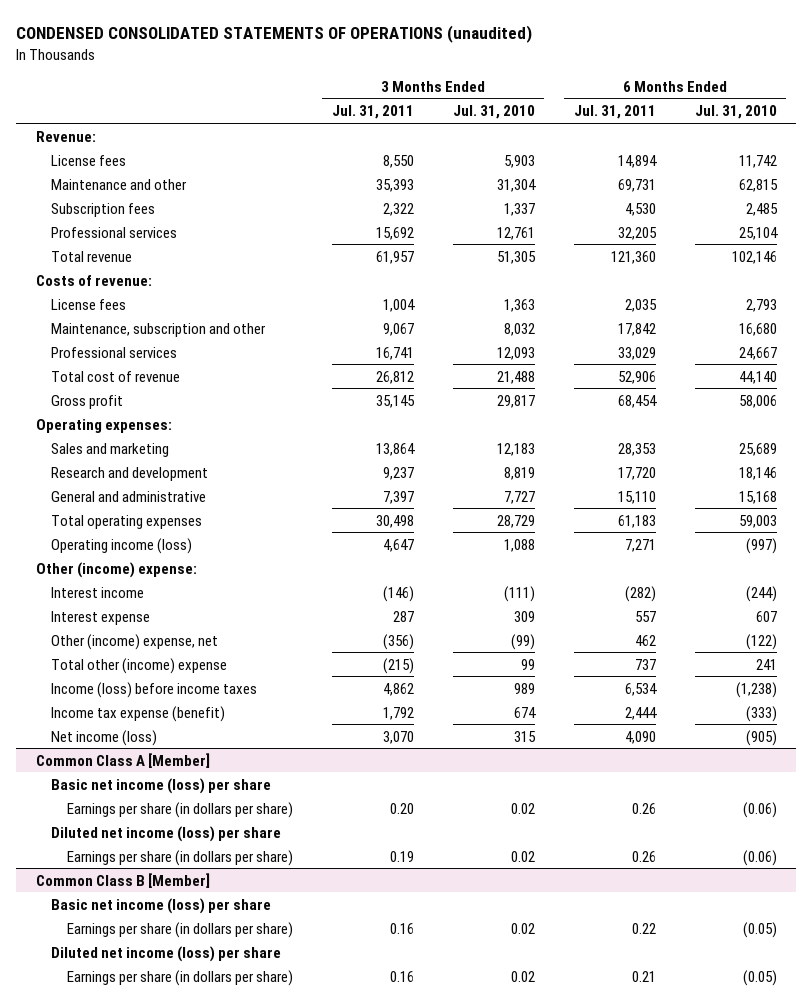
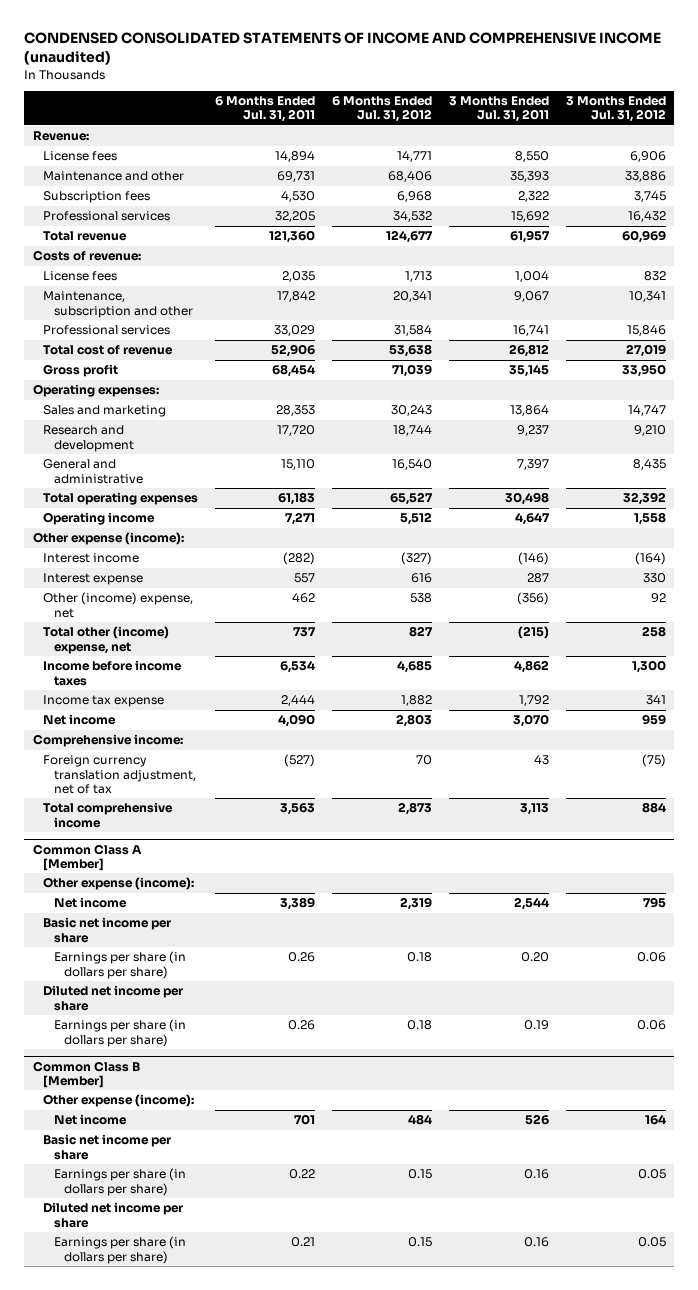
[16,25,533,44] CONDENSED CONSOLIDATED STATEMENTS OF OPERATIONS (unaudited) -> [24,32,662,66] CONDENSED CONSOLIDATED STATEMENTS OF INCOME AND COMPREHENSIVE INCOME (unaudited)
[452,105,535,120] Jul. 31, 2010 -> none
[694,105,777,120] Jul. 31, 2010 -> none
none -> [331,96,432,123] 6 Months Ended Jul. 31, 2012
none -> [565,96,666,123] 3 Months Ended Jul. 31, 2012
[51,537,193,554] Operating income (loss) -> [43,512,156,526] Operating income
[35,561,197,578] Other (income) expense: -> [32,532,184,546] Other expense (income):
[51,657,228,674] Total other (income) expense -> [43,626,170,654] Total other (income) expense, net
[51,681,258,698] Income (loss) before income taxes -> [43,660,183,686] Income before income taxes
[51,705,226,722] Income tax expense (benefit) -> [43,695,165,708] Income tax expense
[51,729,158,746] Net income (loss) -> [43,714,117,726] Net income
none -> [32,734,183,748] Comprehensive income:
none -> [43,755,196,795] Foreign currency translation adjustment, net of tax
none -> [43,802,174,828] Total comprehensive income
none -> [43,877,195,891] Other expense (income):
none -> [53,897,127,909] Net income
[51,777,272,794] Basic net income (loss) per share -> [43,917,172,943] Basic net income per share
[51,825,282,842] Diluted net income (loss) per share -> [43,985,184,1011] Diluted net income per share
none -> [43,1094,195,1108] Other expense (income):
none -> [53,1114,127,1126] Net income
[51,897,272,914] Basic net income (loss) per share -> [43,1134,172,1160] Basic net income per share
[51,945,282,962] Diluted net income (loss) per share -> [43,1202,184,1228] Diluted net income per share

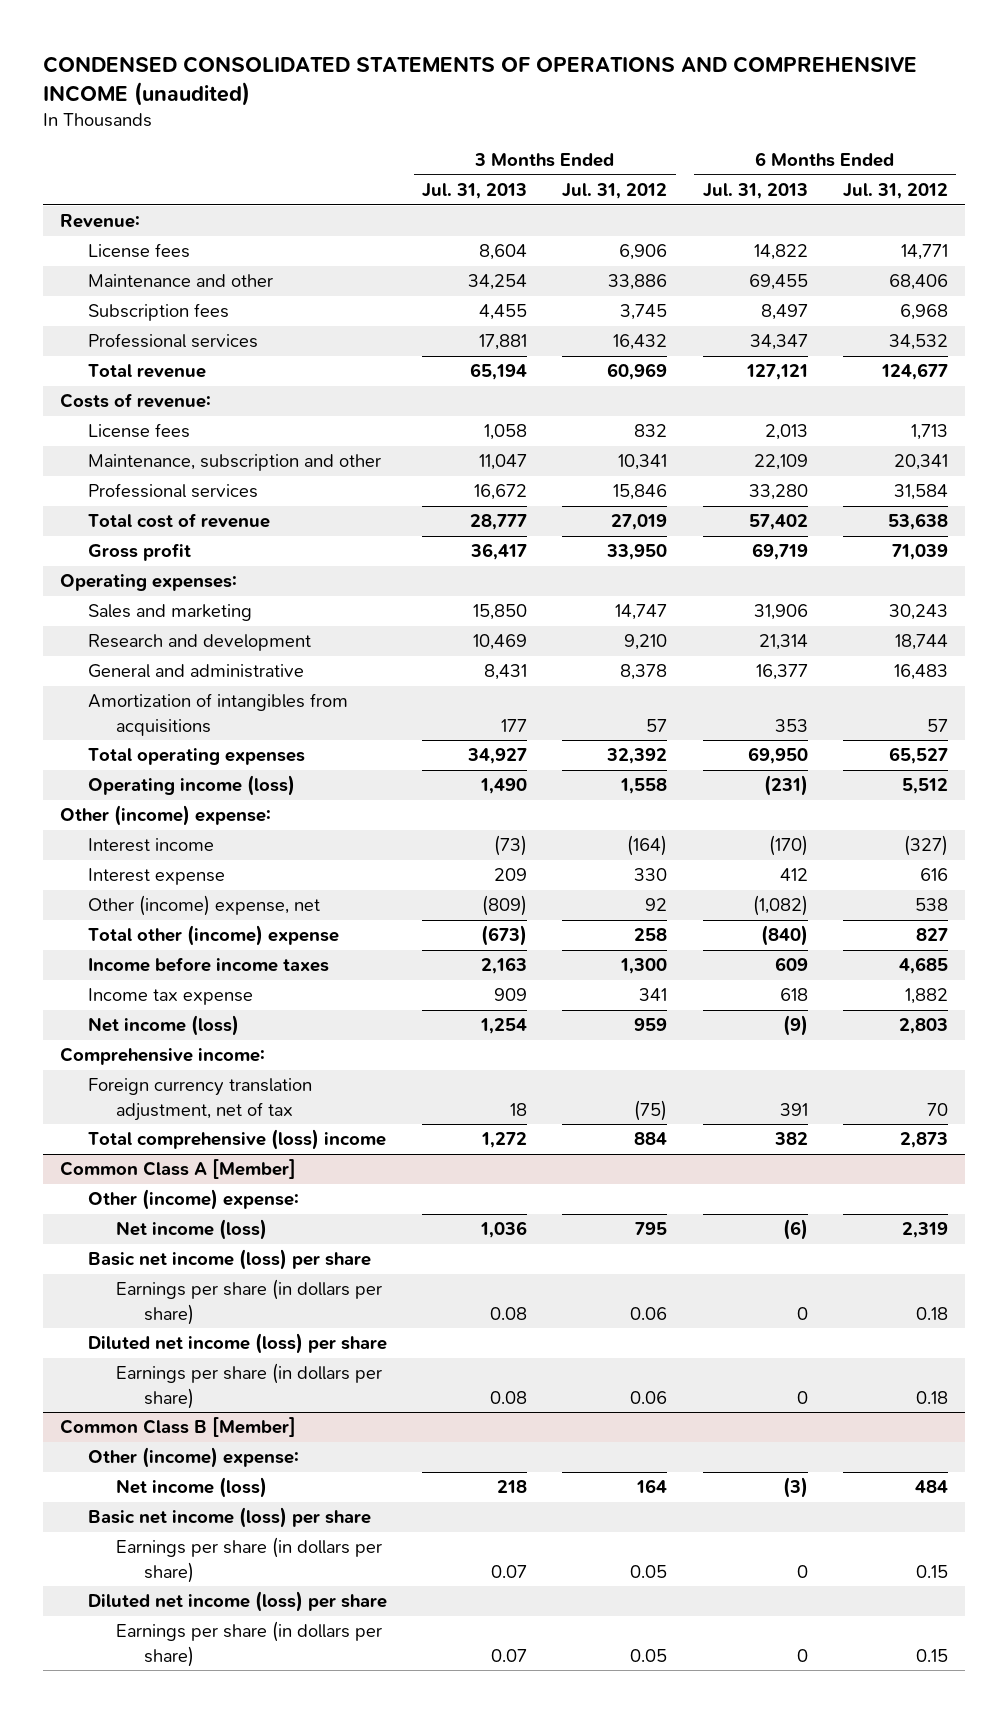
[24,32,662,66] CONDENSED CONSOLIDATED STATEMENTS OF INCOME AND COMPREHENSIVE INCOME (unaudited) -> [42,55,917,106] CONDENSED CONSOLIDATED STATEMENTS OF OPERATIONS AND COMPREHENSIVE INCOME (unaudited)
[214,96,315,123] 6 Months Ended Jul. 31, 2011 -> none
[448,96,549,123] 3 Months Ended Jul. 31, 2011 -> none
none -> [422,182,528,199] Jul. 31, 2013
none -> [702,182,808,199] Jul. 31, 2013
[391,459,432,471] 16,540 -> [893,664,948,681] 16,483
[632,459,666,471] 8,435 -> [620,664,668,681] 8,378
none -> [88,693,349,736] Amortization of intangibles from acquisitions
[43,512,156,526] Operating income -> [88,775,296,797] Operating income (loss)
[32,532,184,546] Other expense (income): -> [60,805,272,827] Other (income) expense:
[43,626,170,654] Total other (income) expense, net -> [88,925,340,947] Total other (income) expense
[43,714,117,726] Net income -> [88,1015,240,1037] Net income (loss)
[43,802,174,828] Total comprehensive income -> [88,1129,387,1151] Total comprehensive (loss) income
[43,877,195,891] Other expense (income): -> [88,1189,300,1211] Other (income) expense:
[53,897,127,909] Net income -> [116,1219,268,1241] Net income (loss)
[43,917,172,943] Basic net income per share -> [88,1249,372,1271] Basic net income (loss) per share
[43,985,184,1011] Diluted net income per share -> [88,1333,388,1355] Diluted net income (loss) per share
[43,1094,195,1108] Other expense (income): -> [88,1447,300,1469] Other (income) expense:
[53,1114,127,1126] Net income -> [116,1477,268,1499] Net income (loss)
[43,1134,172,1160] Basic net income per share -> [88,1507,372,1529] Basic net income (loss) per share
[43,1202,184,1228] Diluted net income per share -> [88,1591,388,1613] Diluted net income (loss) per share

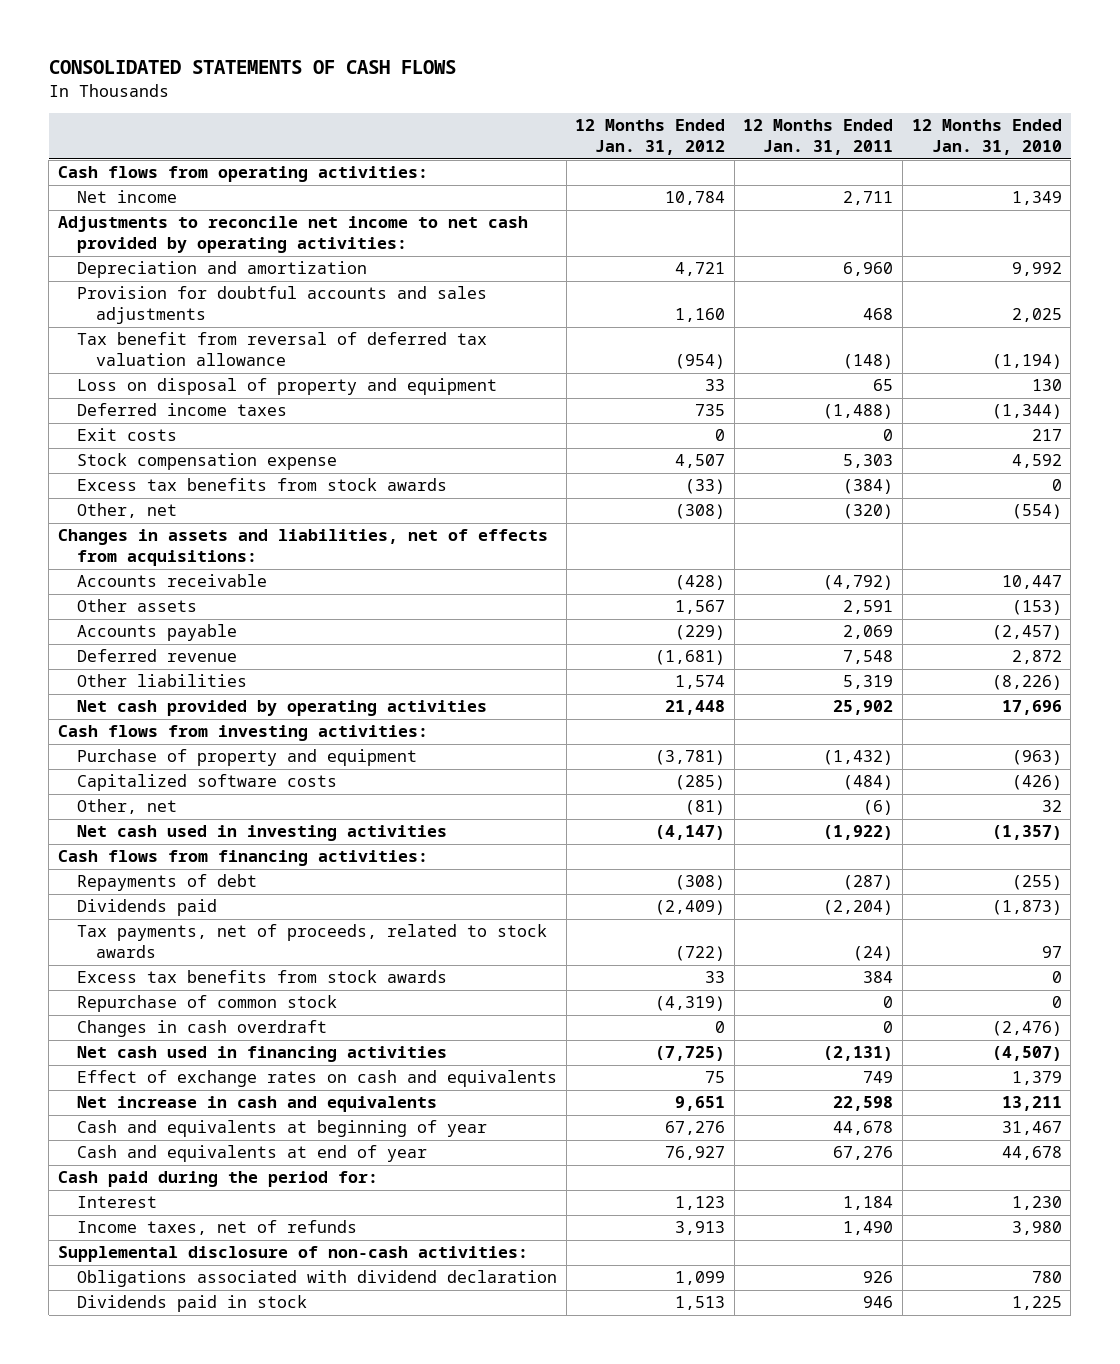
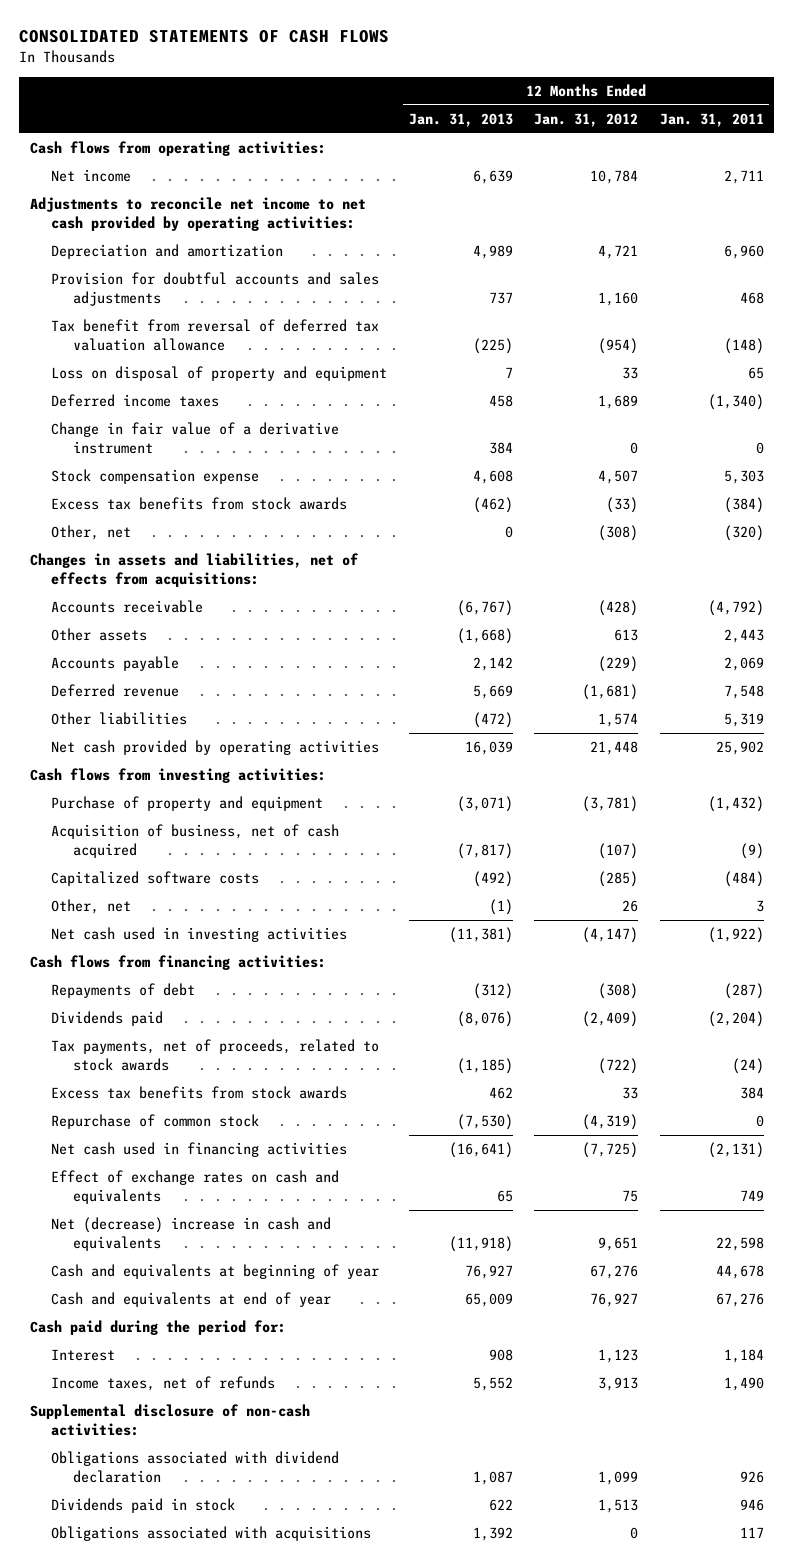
[911,119,1062,156] 12 Months Ended Jan. 31, 2010 -> none
none -> [408,112,513,127] Jan. 31, 2013
[77,428,178,442] Exit costs -> none
[695,404,726,417] 735 -> [598,395,639,410] 1,689
[823,404,894,420] (1,488) -> [707,394,764,411] (1,340)
none -> [51,422,340,454] Change in fair value of a derivative instrument
[675,600,726,615] 1,567 -> [614,629,639,642] 613
[843,600,894,615] 2,591 -> [723,629,764,644] 2,443
none -> [51,824,340,858] Acquisition of business, net of cash acquired
[685,800,726,816] (81) -> [622,900,639,913] 26
[863,800,894,816] (6) -> [755,900,764,913] 3
[77,1020,328,1038] Changes in cash overdraft -> none
[77,1096,438,1113] Net increase in cash and equivalents -> [51,1217,332,1251] Net (decrease) increase in cash and equivalents
none -> [51,1526,372,1542] Obligations associated with acquisitions

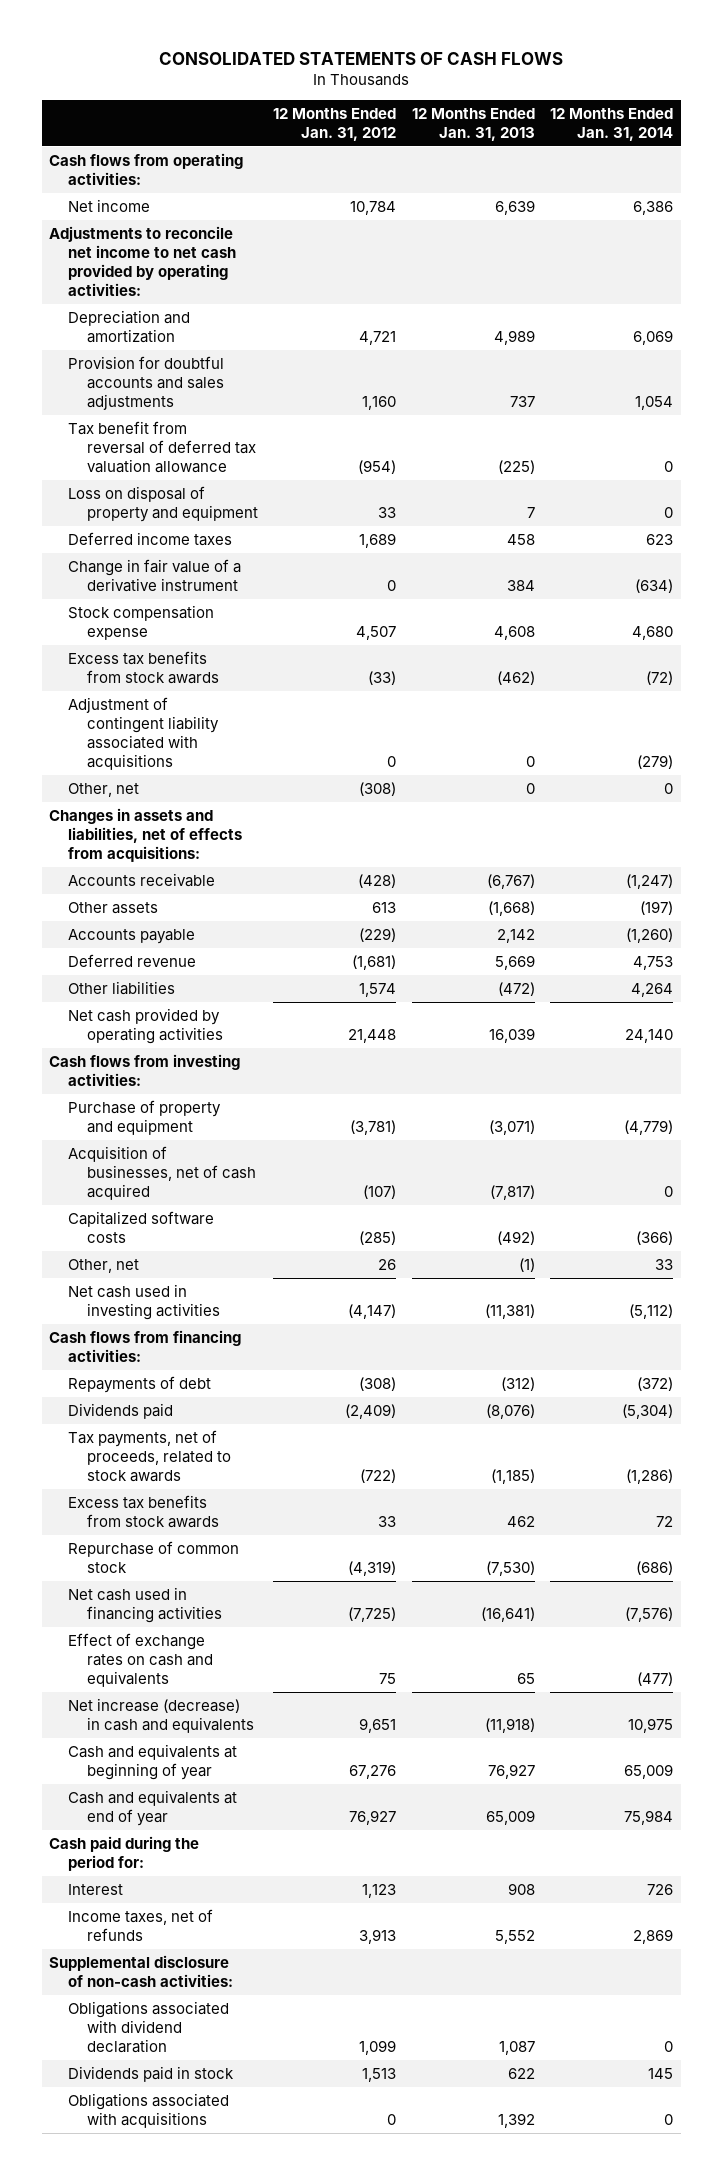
[659,112,764,127] Jan. 31, 2011 -> none
none -> [550,107,674,141] 12 Months Ended Jan. 31, 2014
none -> [68,696,219,770] Adjustment of contingent liability associated with acquisitions
[51,824,340,858] Acquisition of business, net of cash acquired -> [68,1145,256,1200] Acquisition of businesses, net of cash acquired
[51,1217,332,1251] Net (decrease) increase in cash and equivalents -> [68,1697,254,1733] Net increase (decrease) in cash and equivalents

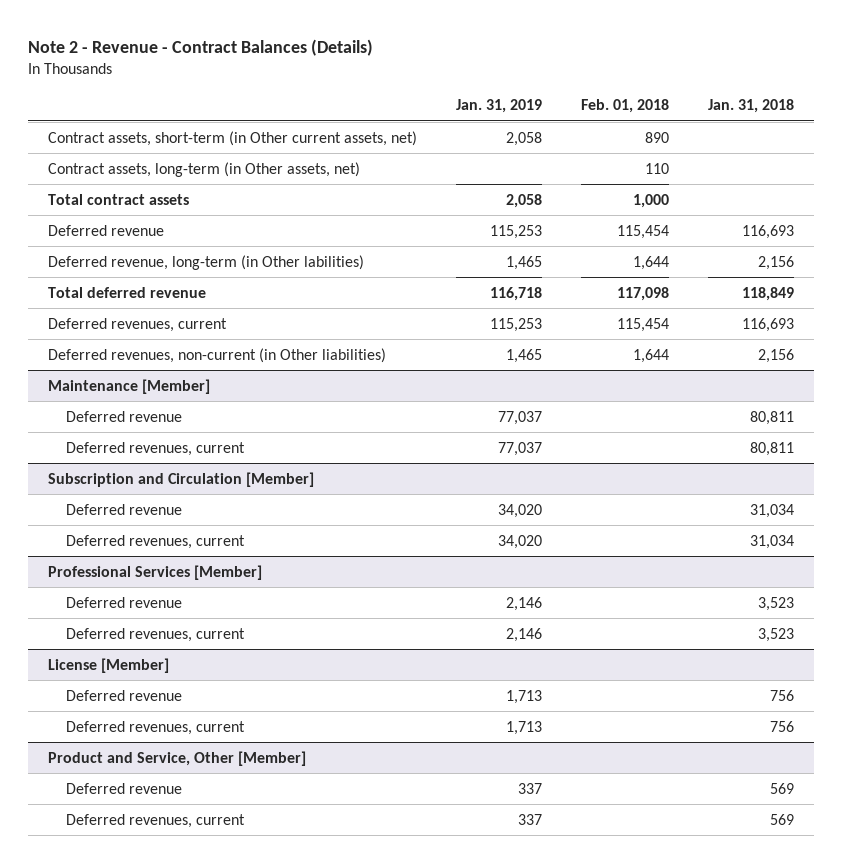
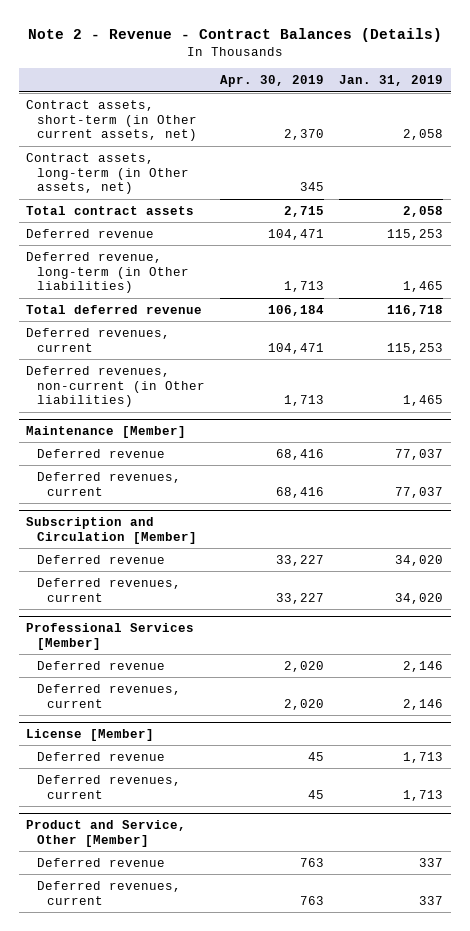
[581,99,670,114] Feb. 01, 2018 -> none
[708,99,795,114] Jan. 31, 2018 -> none
none -> [219,75,324,88] Apr. 30, 2019
[47,254,364,270] Deferred revenue, long-term (in Other labilities) -> [26,251,189,294] Deferred revenue, long-term (in Other liabilities)

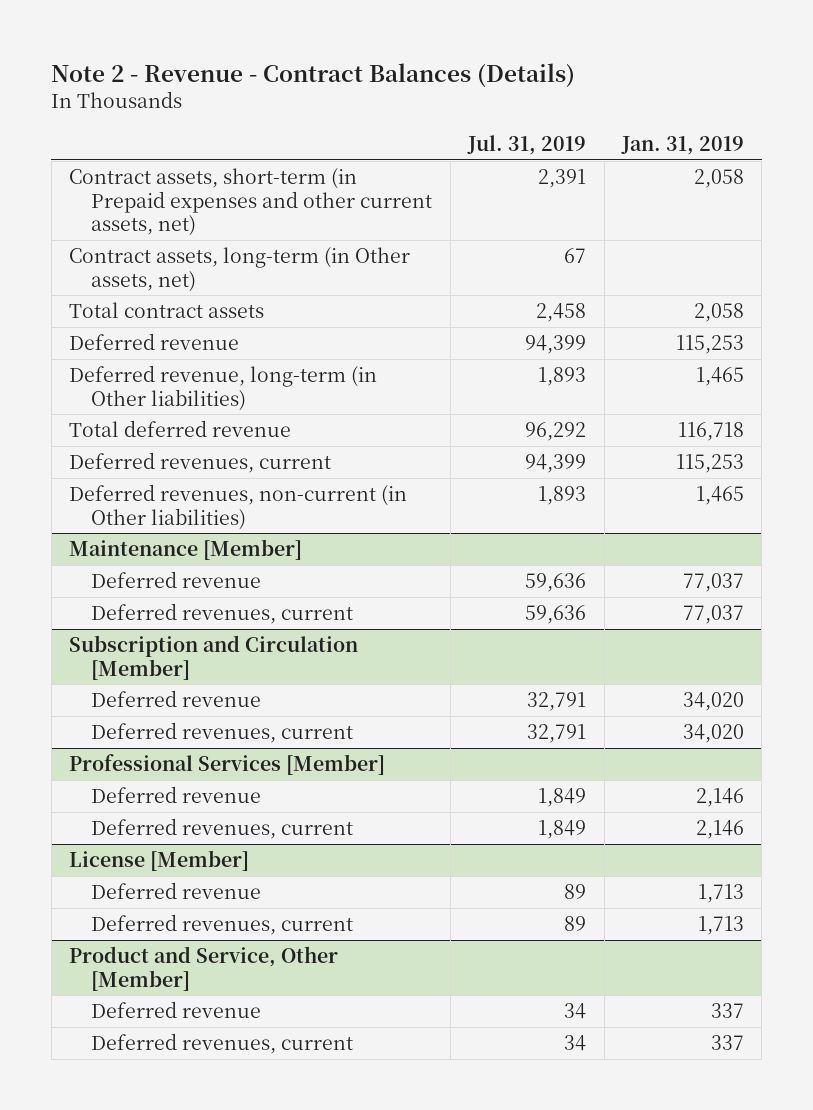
[219,75,324,88] Apr. 30, 2019 -> none
none -> [467,134,587,155] Jul. 31, 2019
[26,99,197,142] Contract assets, short-term (in Other current assets, net) -> [69,168,433,237] Contract assets, short-term (in Prepaid expenses and other current assets, net)

